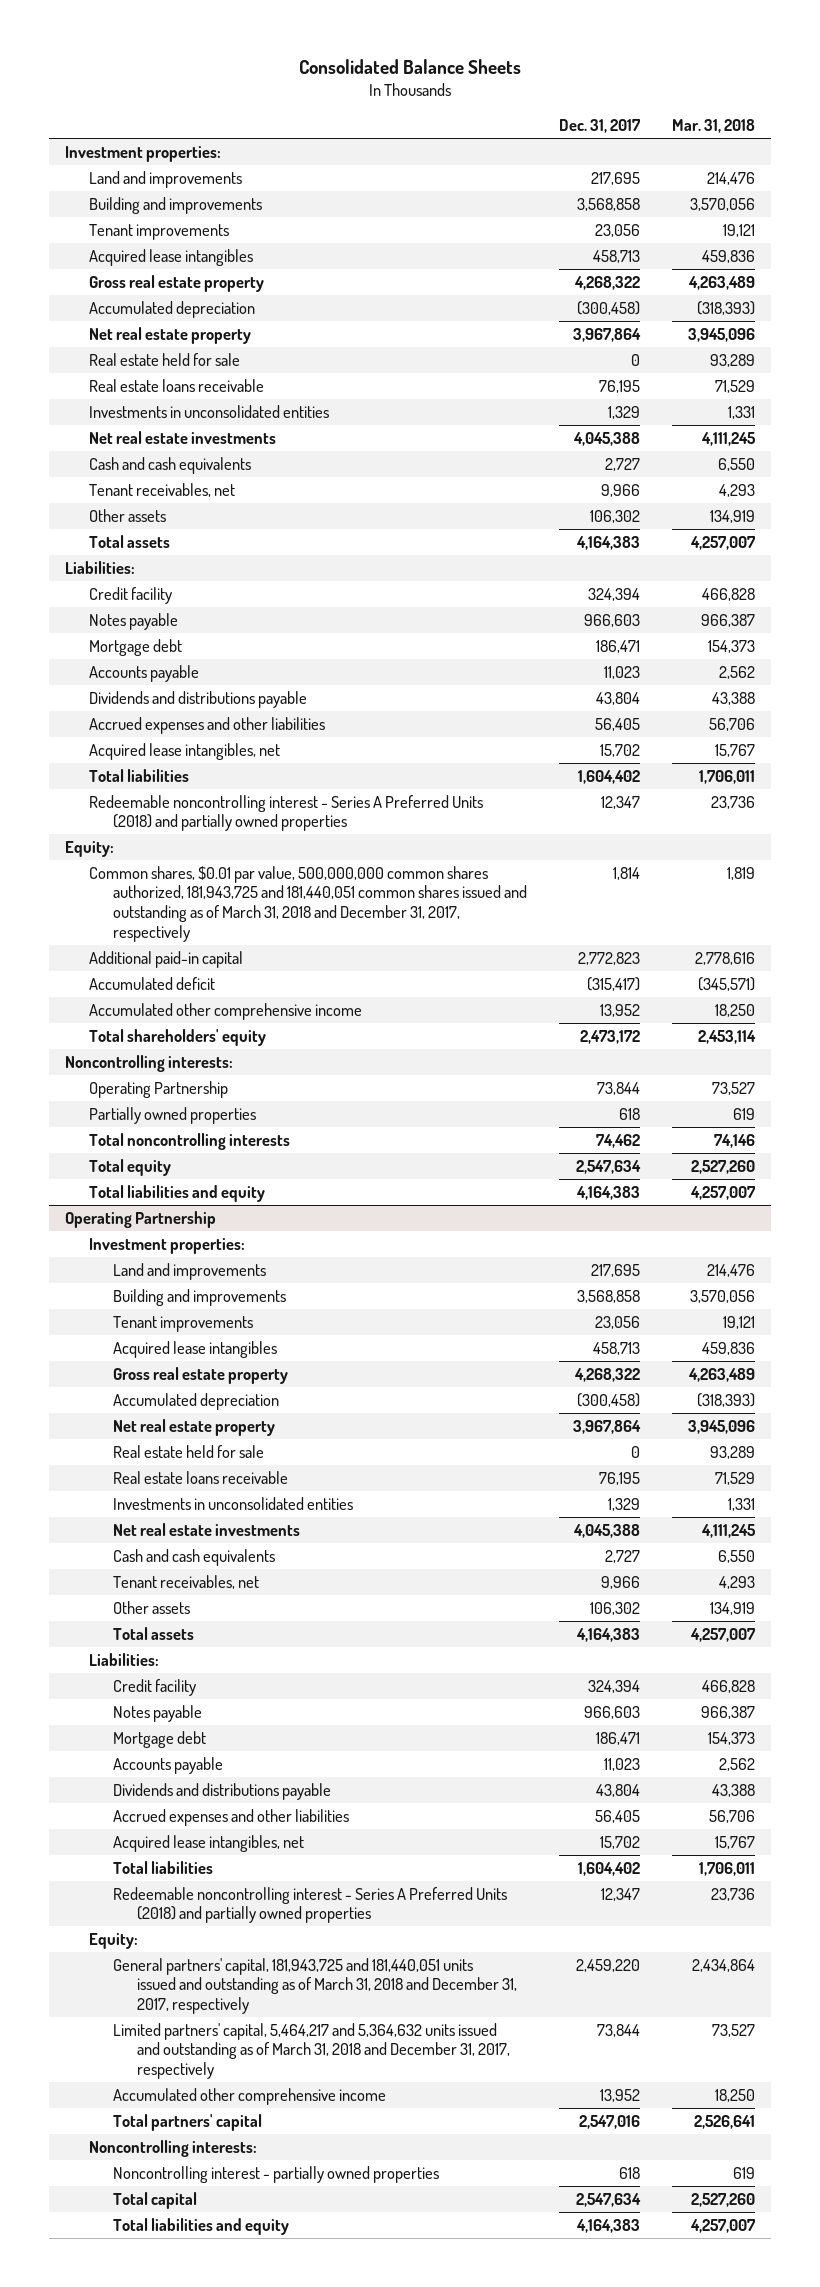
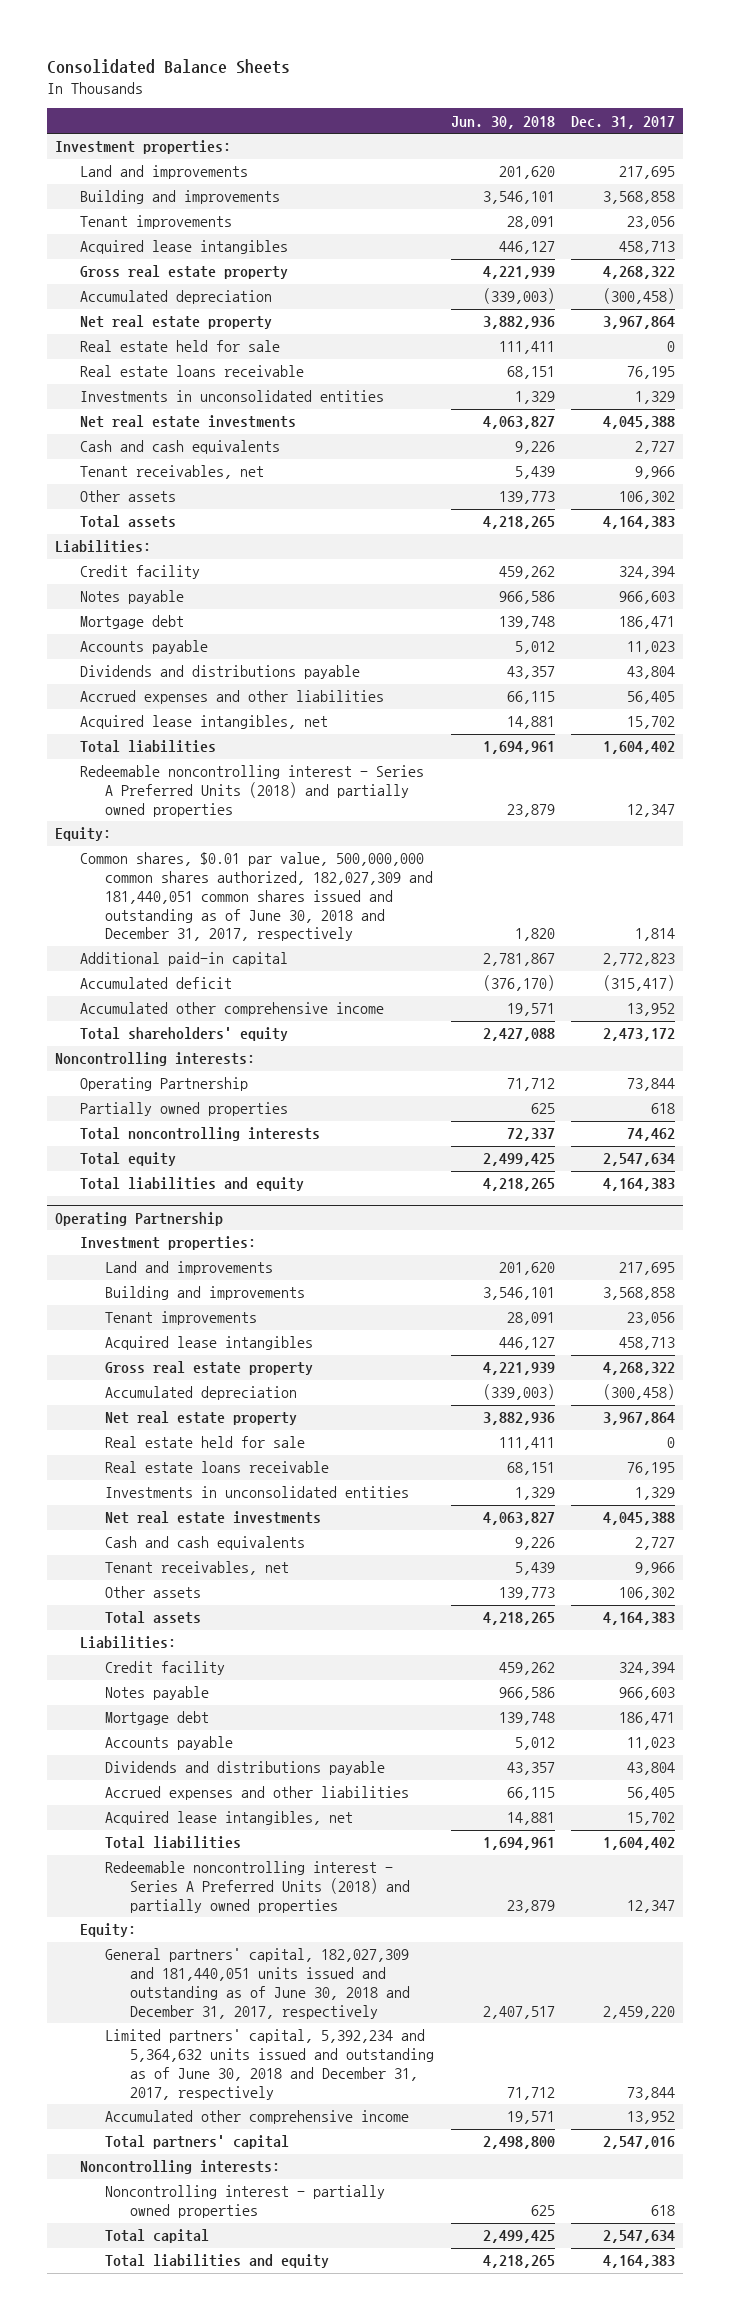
[672,119,756,134] Mar. 31, 2018 -> none
none -> [450,115,555,129] Jun. 30, 2018
[89,865,528,942] Common shares, $0.01 par value, 500,000,000 common shares authorized, 181,943,725 and 181,440,051 common shares issued and outstanding as of March 31, 2018 and December 31, 2017, respectively -> [80,852,434,942] Common shares, $0.01 par value, 500,000,000 common shares authorized, 182,027,309 and 181,440,051 common shares issued and outstanding as of June 30, 2018 and December 31, 2017, respectively
[113,1957,518,2015] General partners' capital, 181,943,725 and 181,440,051 units issued and outstanding as of March 31, 2018 and December 31, 2017, respectively -> [105,1948,411,2019] General partners' capital, 182,027,309 and 181,440,051 units issued and outstanding as of June 30, 2018 and December 31, 2017, respectively
[113,2022,511,2080] Limited partners' capital, 5,464,217 and 5,364,632 units issued and outstanding as of March 31, 2018 and December 31, 2017, respectively -> [105,2029,435,2100] Limited partners' capital, 5,392,234 and 5,364,632 units issued and outstanding as of June 30, 2018 and December 31, 2017, respectively

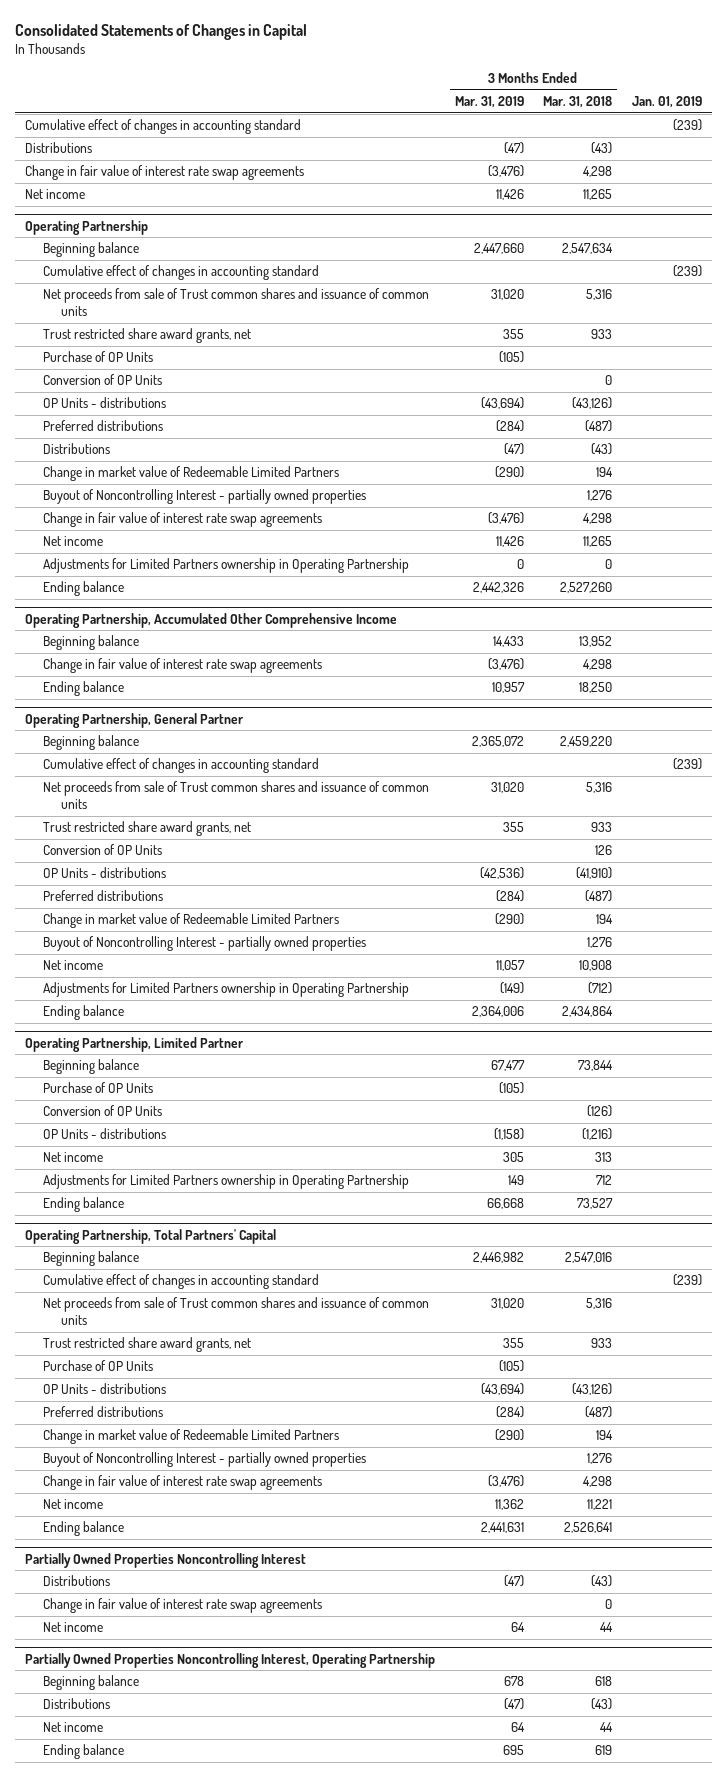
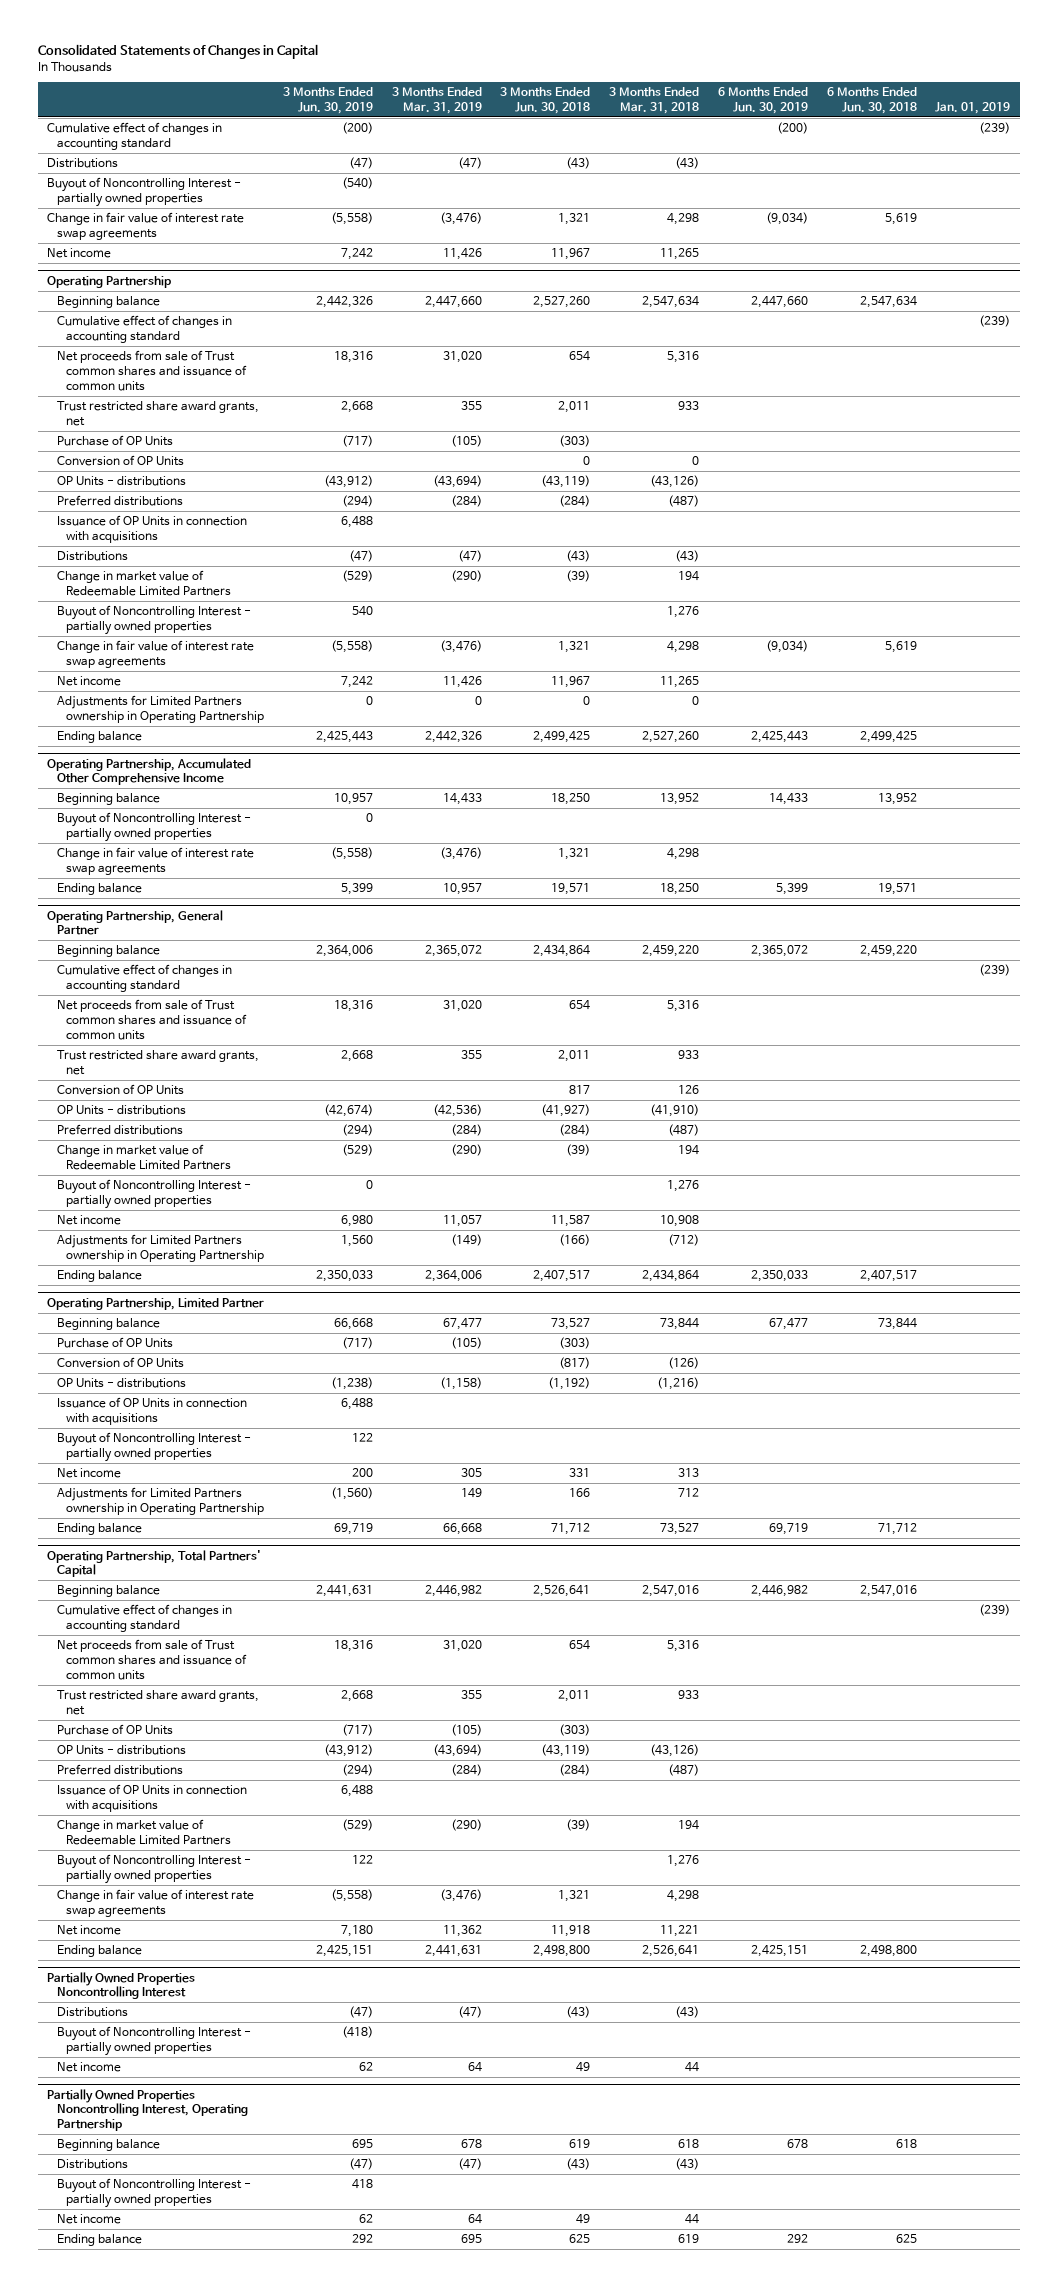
none -> [282,87,373,114] 3 Months Ended Jun. 30, 2019
none -> [500,87,591,114] 3 Months Ended Jun. 30, 2018
none -> [717,87,808,114] 6 Months Ended Jun. 30, 2019
none -> [826,87,917,114] 6 Months Ended Jun. 30, 2018
none -> [46,177,241,207] Buyout of Noncontrolling Interest - partially owned properties
none -> [56,515,247,543] Issuance of OP Units in connection with acquisitions
none -> [56,812,251,842] Buyout of Noncontrolling Interest - partially owned properties
none -> [56,1397,247,1425] Issuance of OP Units in connection with acquisitions
none -> [56,1432,251,1462] Buyout of Noncontrolling Interest - partially owned properties
none -> [56,1784,247,1812] Issuance of OP Units in connection with acquisitions
[42,1598,322,1614] Change in fair value of interest rate swap agreements -> none
none -> [56,2026,251,2056] Buyout of Noncontrolling Interest - partially owned properties
none -> [56,2178,251,2208] Buyout of Noncontrolling Interest - partially owned properties

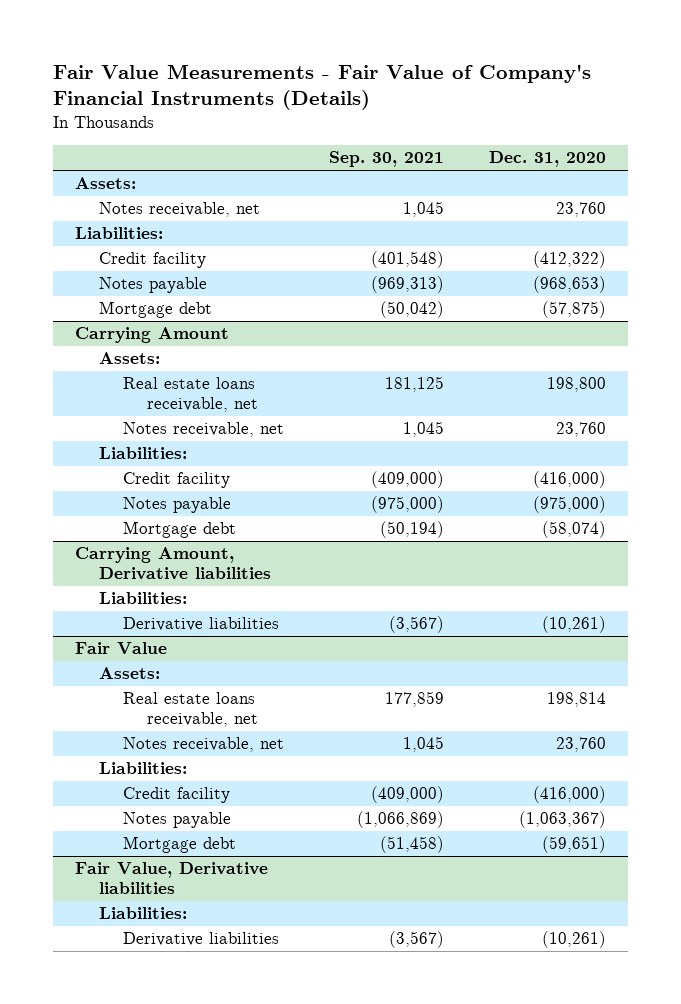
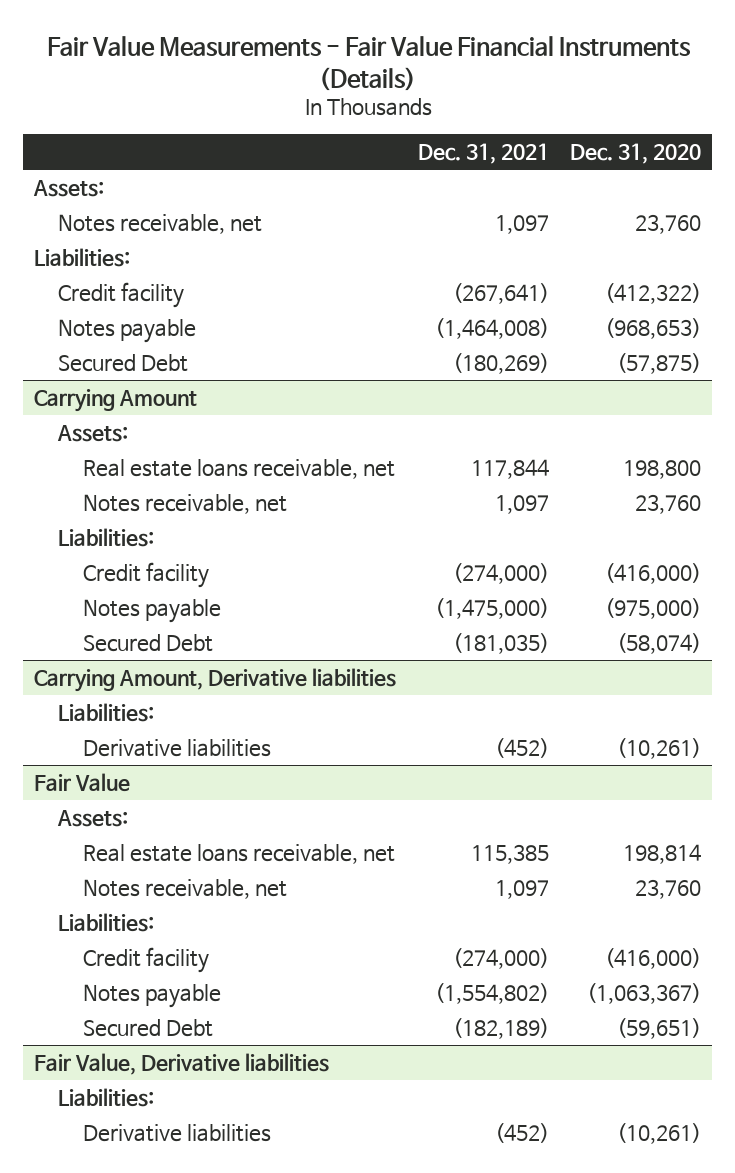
[52,63,591,111] Fair Value Measurements - Fair Value of Company's Financial Instruments (Details) -> [46,35,691,91] Fair Value Measurements - Fair Value Financial Instruments (Details)
[328,151,444,168] Sep. 30, 2021 -> none
none -> [417,143,549,165] Dec. 31, 2021
[98,301,212,319] Mortgage debt -> [58,353,189,372] Secured Debt
[122,521,236,539] Mortgage debt -> [82,633,213,652] Secured Debt
[122,836,236,854] Mortgage debt -> [82,1018,213,1037] Secured Debt

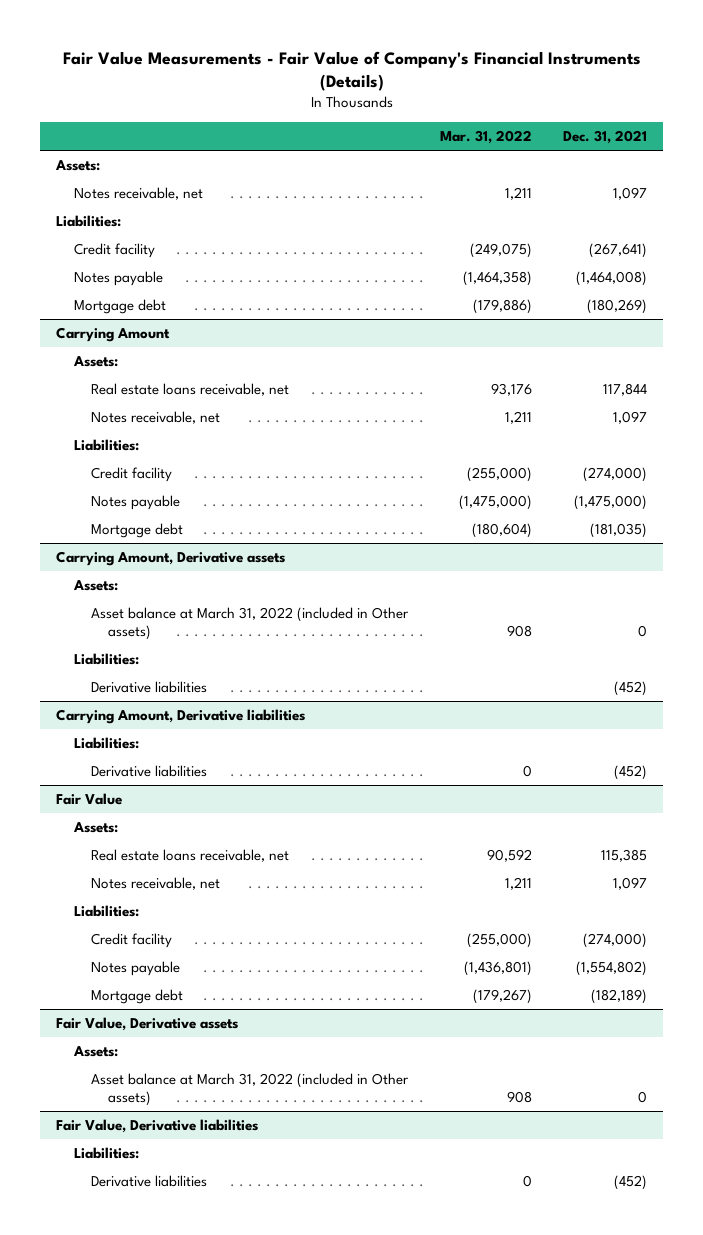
[46,35,691,91] Fair Value Measurements - Fair Value Financial Instruments (Details) -> [62,50,641,92] Fair Value Measurements - Fair Value of Company's Financial Instruments (Details)
[570,143,702,165] Dec. 31, 2020 -> none
none -> [439,130,532,145] Mar. 31, 2022
[58,353,189,372] Secured Debt -> [73,298,166,314] Mortgage debt
[82,633,213,652] Secured Debt -> [91,522,184,538] Mortgage debt
none -> [56,550,286,566] Carrying Amount, Derivative assets
none -> [72,579,118,591] Assets:
none -> [91,606,410,640] Asset balance at March 31, 2022 (included in Other assets)
none -> [73,652,139,665] Liabilities:
none -> [91,680,208,693] Derivative liabilities
[82,1018,213,1037] Secured Debt -> [91,988,184,1004] Mortgage debt
none -> [56,1016,239,1031] Fair Value, Derivative assets
none -> [72,1045,118,1057] Assets:
none -> [91,1072,410,1106] Asset balance at March 31, 2022 (included in Other assets)

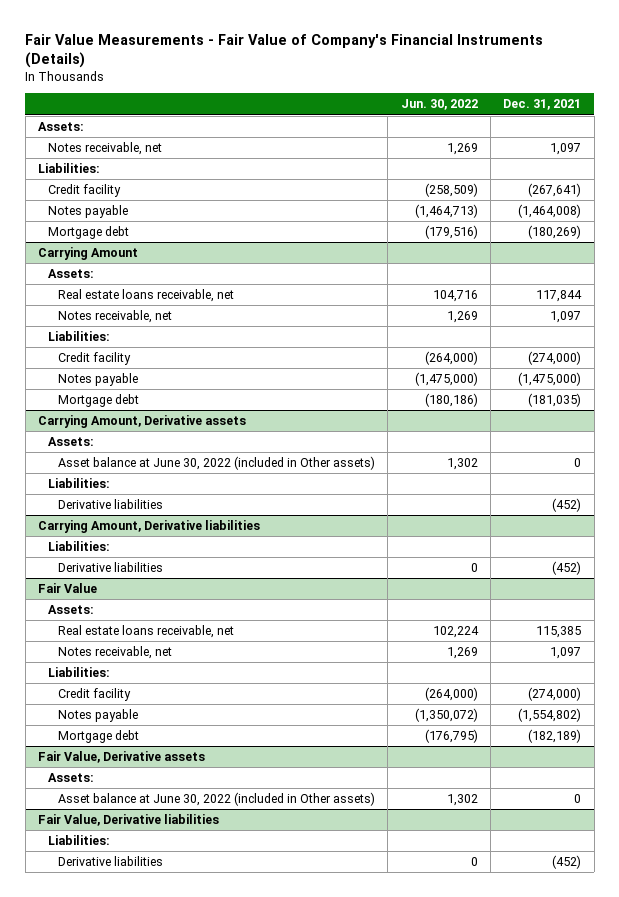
[439,130,532,145] Mar. 31, 2022 -> none
none -> [400,99,478,111] Jun. 30, 2022
[91,606,410,640] Asset balance at March 31, 2022 (included in Other assets) -> [58,456,376,471] Asset balance at June 30, 2022 (included in Other assets)
[91,1072,410,1106] Asset balance at March 31, 2022 (included in Other assets) -> [58,792,376,807] Asset balance at June 30, 2022 (included in Other assets)

